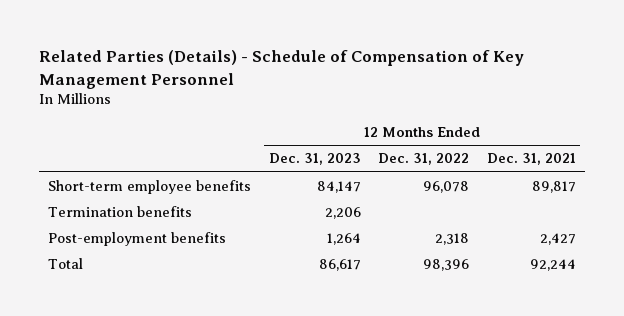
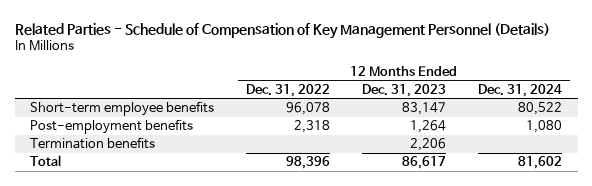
[39,49,525,89] Related Parties (Details) - Schedule of Compensation of Key Management Personnel -> [14,22,550,39] Related Parties - Schedule of Compensation of Key Management Personnel (Details)
[487,153,577,166] Dec. 31, 2021 -> none
none -> [477,83,562,97] Dec. 31, 2024
[316,181,361,194] 84,147 -> [402,102,447,116] 83,147
[48,206,193,218] Termination benefits -> [30,137,156,150] Termination benefits

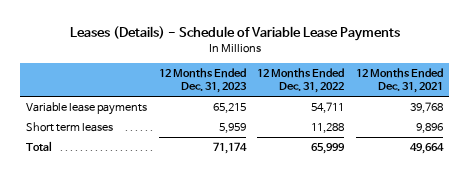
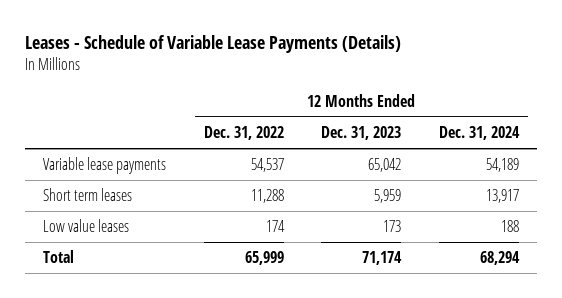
[69,26,400,42] Leases (Details) - Schedule of Variable Lease Payments -> [24,34,401,53] Leases - Schedule of Variable Lease Payments (Details)
[356,68,444,94] 12 Months Ended Dec. 31, 2021 -> none
none -> [438,126,520,141] Dec. 31, 2024
[212,102,246,113] 65,215 -> [368,158,402,173] 65,042
[311,101,345,113] 54,711 -> [250,158,284,173] 54,537
none -> [43,219,130,233] Low value leases

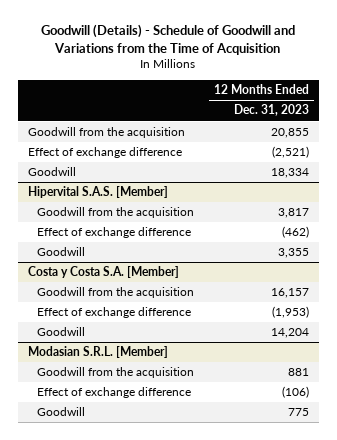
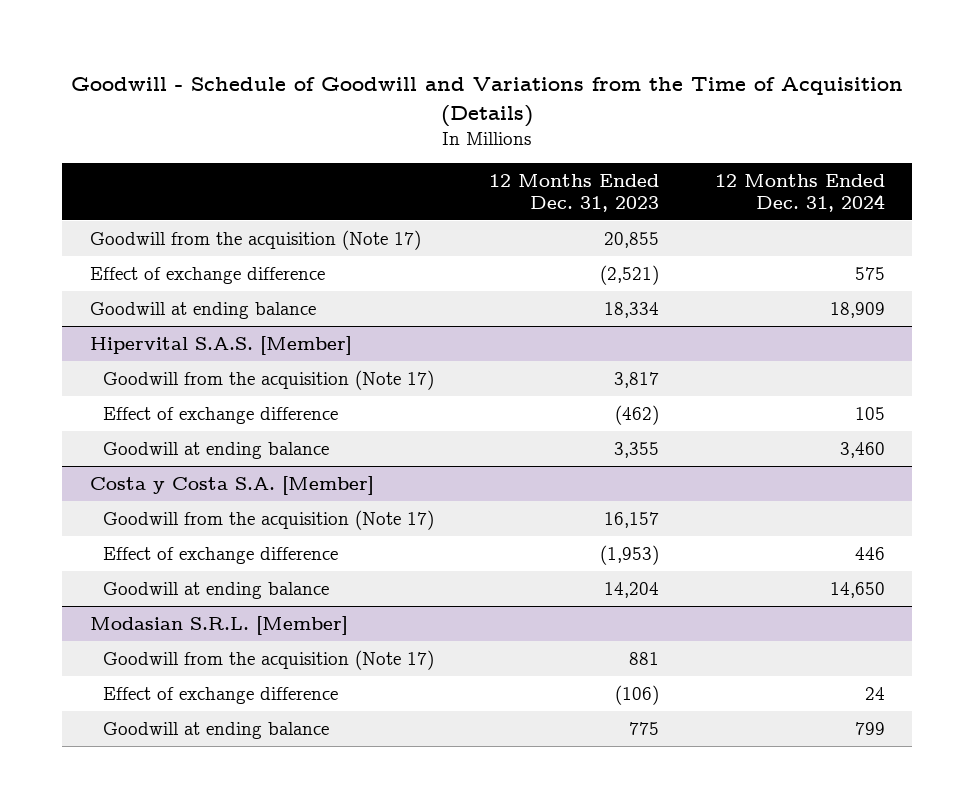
[41,24,296,56] Goodwill (Details) - Schedule of Goodwill and Variations from the Time of Acquisition -> [71,77,904,127] Goodwill - Schedule of Goodwill and Variations from the Time of Acquisition (Details)
none -> [714,173,885,212] 12 Months Ended Dec. 31, 2024
[27,127,185,139] Goodwill from the acquisition -> [90,229,422,250] Goodwill from the acquisition (Note 17)
[27,167,76,177] Goodwill -> [90,301,317,319] Goodwill at ending balance
[36,207,194,219] Goodwill from the acquisition -> [103,369,435,390] Goodwill from the acquisition (Note 17)
[36,247,85,257] Goodwill -> [103,441,330,459] Goodwill at ending balance
[36,287,194,299] Goodwill from the acquisition -> [103,509,435,530] Goodwill from the acquisition (Note 17)
[36,327,85,337] Goodwill -> [103,581,330,599] Goodwill at ending balance
[36,367,194,379] Goodwill from the acquisition -> [103,649,435,670] Goodwill from the acquisition (Note 17)
[36,407,85,417] Goodwill -> [103,721,330,739] Goodwill at ending balance

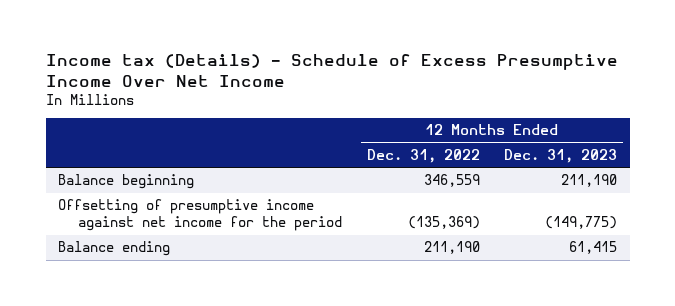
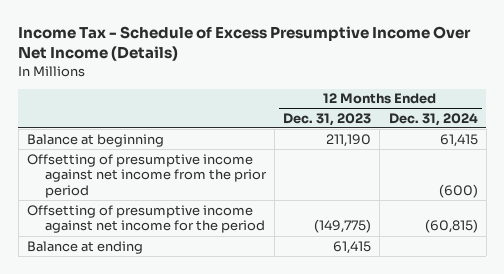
[45,54,618,87] Income tax (Details) - Schedule of Excess Presumptive Income Over Net Income -> [18,26,472,62] Income Tax - Schedule of Excess Presumptive Income Over Net Income (Details)
[366,149,480,164] Dec. 31, 2022 -> none
none -> [388,112,478,126] Dec. 31, 2024
[57,174,194,190] Balance beginning -> [26,133,164,147] Balance at beginning
none -> [26,153,267,199] Offsetting of presumptive income against net income from the prior period
[57,241,170,257] Balance ending -> [26,240,143,254] Balance at ending

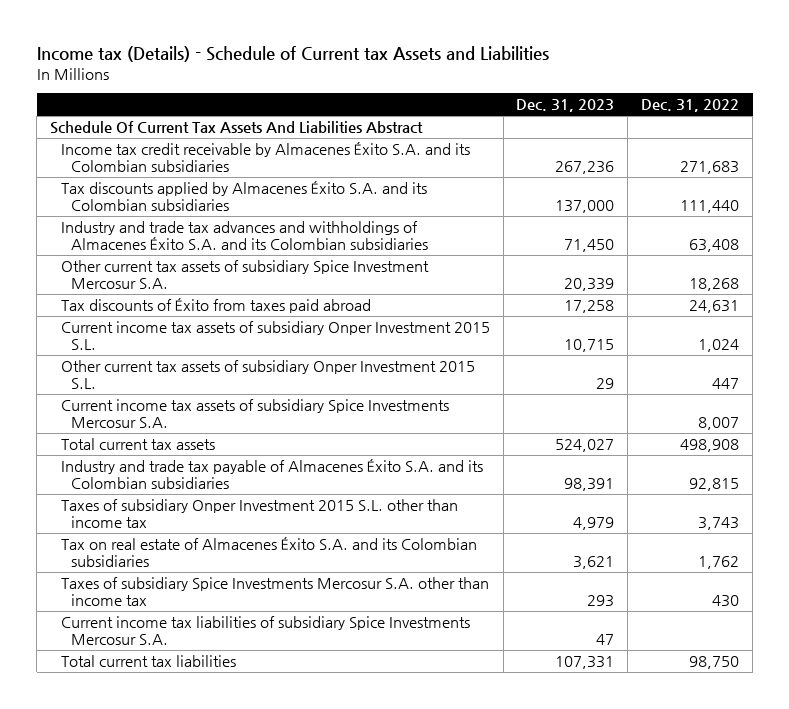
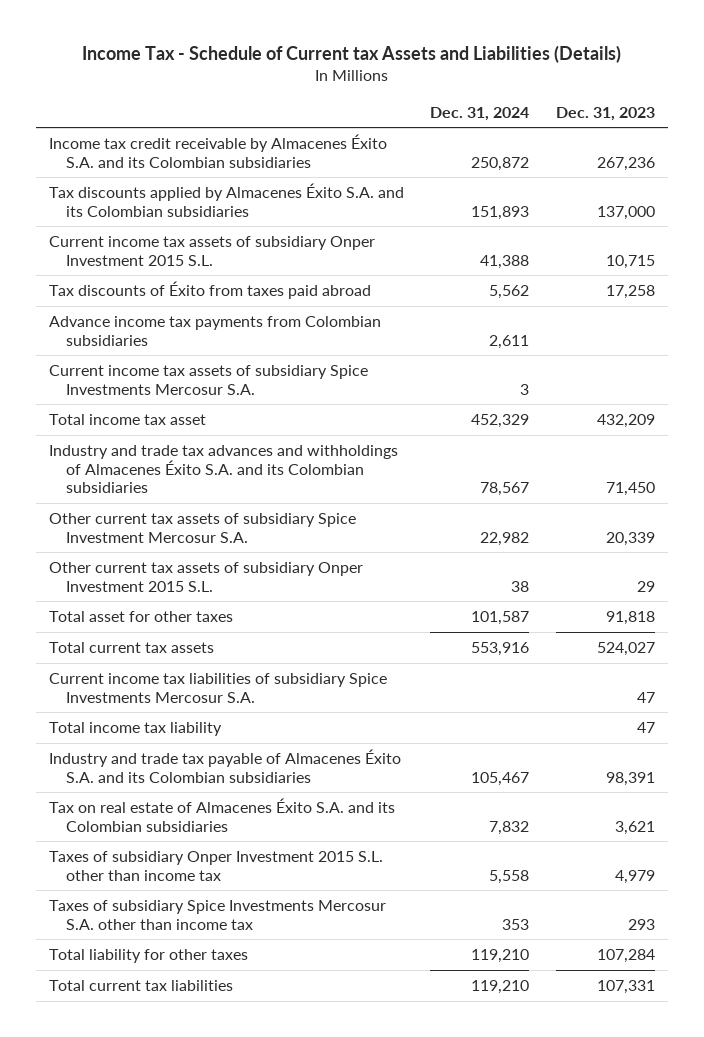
[36,46,549,63] Income tax (Details) - Schedule of Current tax Assets and Liabilities -> [81,45,621,64] Income Tax - Schedule of Current tax Assets and Liabilities (Details)
[641,99,740,113] Dec. 31, 2022 -> none
none -> [430,106,530,121] Dec. 31, 2024
[50,121,424,135] Schedule Of Current Tax Assets And Liabilities Abstract -> none
[60,321,490,350] Current income tax assets of subsidiary Onper Investment 2015 S.L. -> [49,235,376,266] Current income tax assets of subsidiary Onper Investment 2015 S.L.
[60,298,371,314] Tax discounts of Éxito from taxes paid abroad -> [49,280,372,299] Tax discounts of Éxito from taxes paid abroad
none -> [49,315,382,346] Advance income tax payments from Colombian subsidiaries
[60,399,449,428] Current income tax assets of subsidiary Spice Investments Mercosur S.A. -> [49,364,369,395] Current income tax assets of subsidiary Spice Investments Mercosur S.A.
none -> [49,413,207,425] Total income tax asset
none -> [49,610,234,622] Total asset for other taxes
[60,616,470,645] Current income tax liabilities of subsidiary Spice Investments Mercosur S.A. -> [49,672,388,703] Current income tax liabilities of subsidiary Spice Investments Mercosur S.A.
none -> [49,721,223,736] Total income tax liability
[60,499,458,528] Taxes of subsidiary Onper Investment 2015 S.L. other than income tax -> [49,850,384,881] Taxes of subsidiary Onper Investment 2015 S.L. other than income tax
none -> [49,948,249,963] Total liability for other taxes

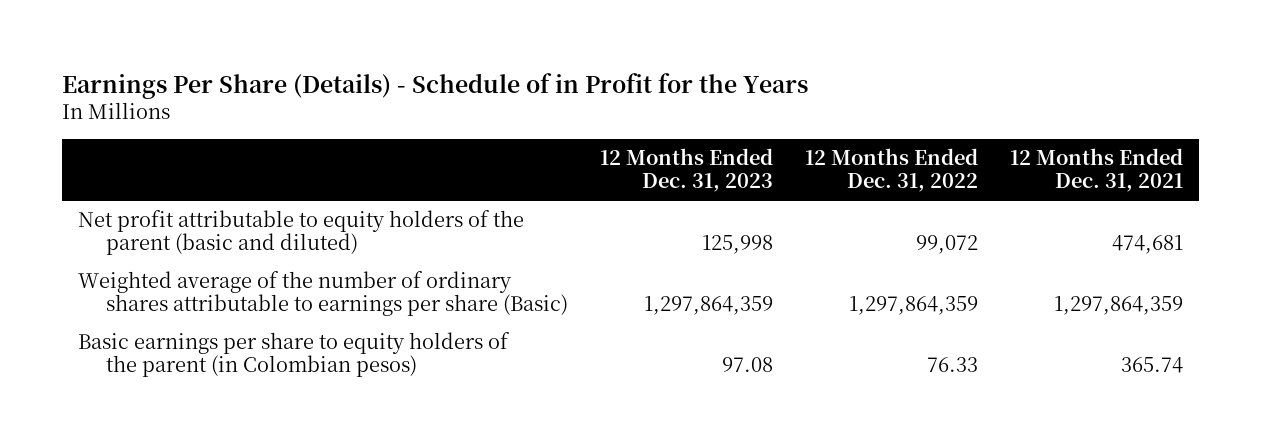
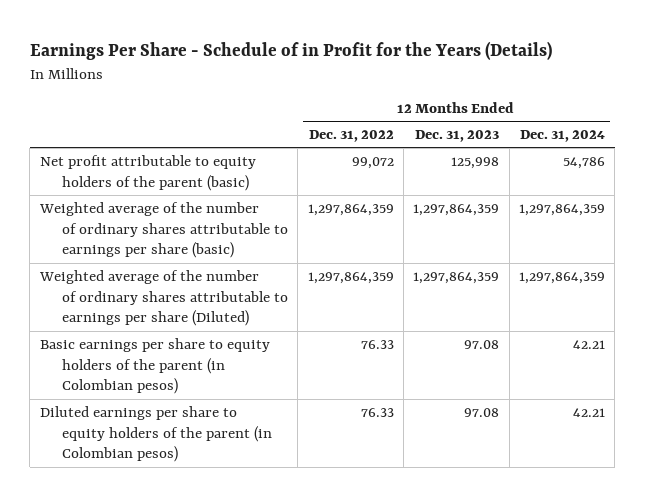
[61,72,808,99] Earnings Per Share (Details) - Schedule of in Profit for the Years -> [29,41,552,61] Earnings Per Share - Schedule of in Profit for the Years (Details)
[1009,148,1183,193] 12 Months Ended Dec. 31, 2021 -> none
none -> [519,130,605,143] Dec. 31, 2024
[77,210,524,256] Net profit attributable to equity holders of the parent (basic and diluted) -> [39,154,256,191] Net profit attributable to equity holders of the parent (basic)
[77,271,568,317] Weighted average of the number of ordinary shares attributable to earnings per share (Basic) -> [38,201,289,259] Weighted average of the number of ordinary shares attributable to earnings per share (basic)
none -> [38,269,289,327] Weighted average of the number of ordinary shares attributable to earnings per share (Diluted)
none -> [39,405,273,463] Diluted earnings per share to equity holders of the parent (in Colombian pesos)

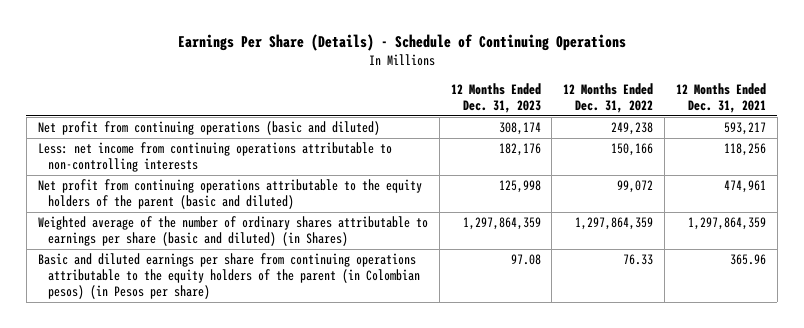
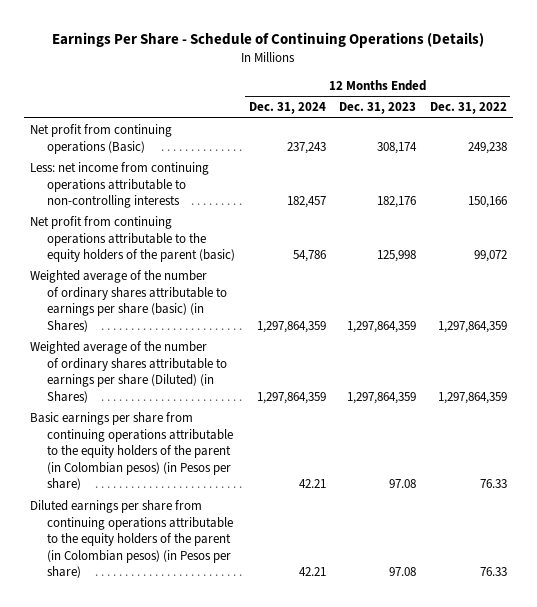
[177,34,626,52] Earnings Per Share (Details) - Schedule of Continuing Operations -> [52,32,485,49] Earnings Per Share - Schedule of Continuing Operations (Details)
[676,82,767,113] 12 Months Ended Dec. 31, 2021 -> none
none -> [248,102,326,115] Dec. 31, 2024
[37,121,380,136] Net profit from continuing operations (basic and diluted) -> [30,123,173,154] Net profit from continuing operations (Basic)
[37,179,422,210] Net profit from continuing operations attributable to the equity holders of the parent (basic and diluted) -> [30,215,236,263] Net profit from continuing operations attributable to the equity holders of the parent (basic)
[37,216,428,247] Weighted average of the number of ordinary shares attributable to earnings per share (basic and diluted) (in Shares) -> [30,269,228,332] Weighted average of the number of ordinary shares attributable to earnings per share (basic) (in Shares)
none -> [30,340,228,403] Weighted average of the number of ordinary shares attributable to earnings per share (Diluted) (in Shares)
[37,253,421,300] Basic and diluted earnings per share from continuing operations attributable to the equity holders of the parent (in Colombian pesos) (in Pesos per share) -> [30,411,234,491] Basic earnings per share from continuing operations attributable to the equity holders of the parent (in Colombian pesos) (in Pesos per share)
none -> [30,499,234,579] Diluted earnings per share from continuing operations attributable to the equity holders of the parent (in Colombian pesos) (in Pesos per share)

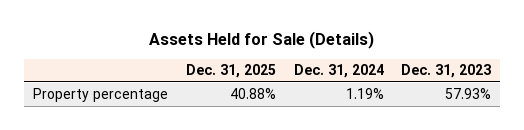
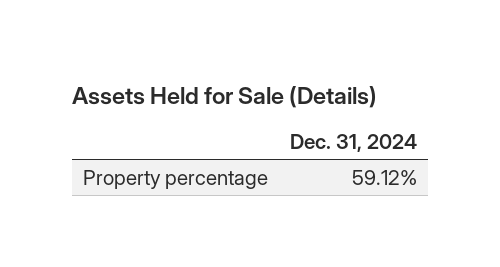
[185,64,276,79] Dec. 31, 2025 -> none
[401,64,492,79] Dec. 31, 2023 -> none
[345,88,384,100] 1.19% -> [352,170,418,186] 59.12%

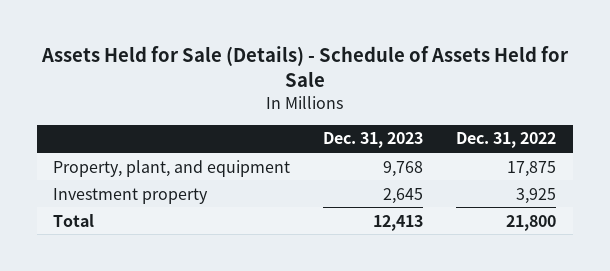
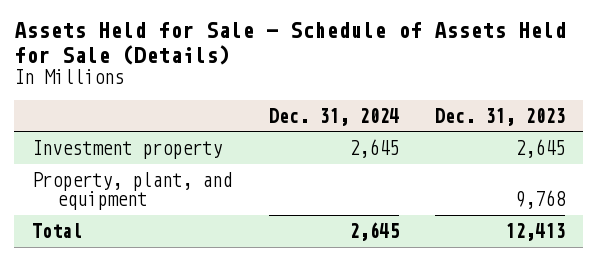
[40,45,569,87] Assets Held for Sale (Details) - Schedule of Assets Held for Sale -> [13,22,566,65] Assets Held for Sale - Schedule of Assets Held for Sale (Details)
[456,132,557,149] Dec. 31, 2022 -> none
none -> [268,107,399,126] Dec. 31, 2024
[53,159,291,177] Property, plant, and equipment -> [32,172,233,211] Property, plant, and equipment

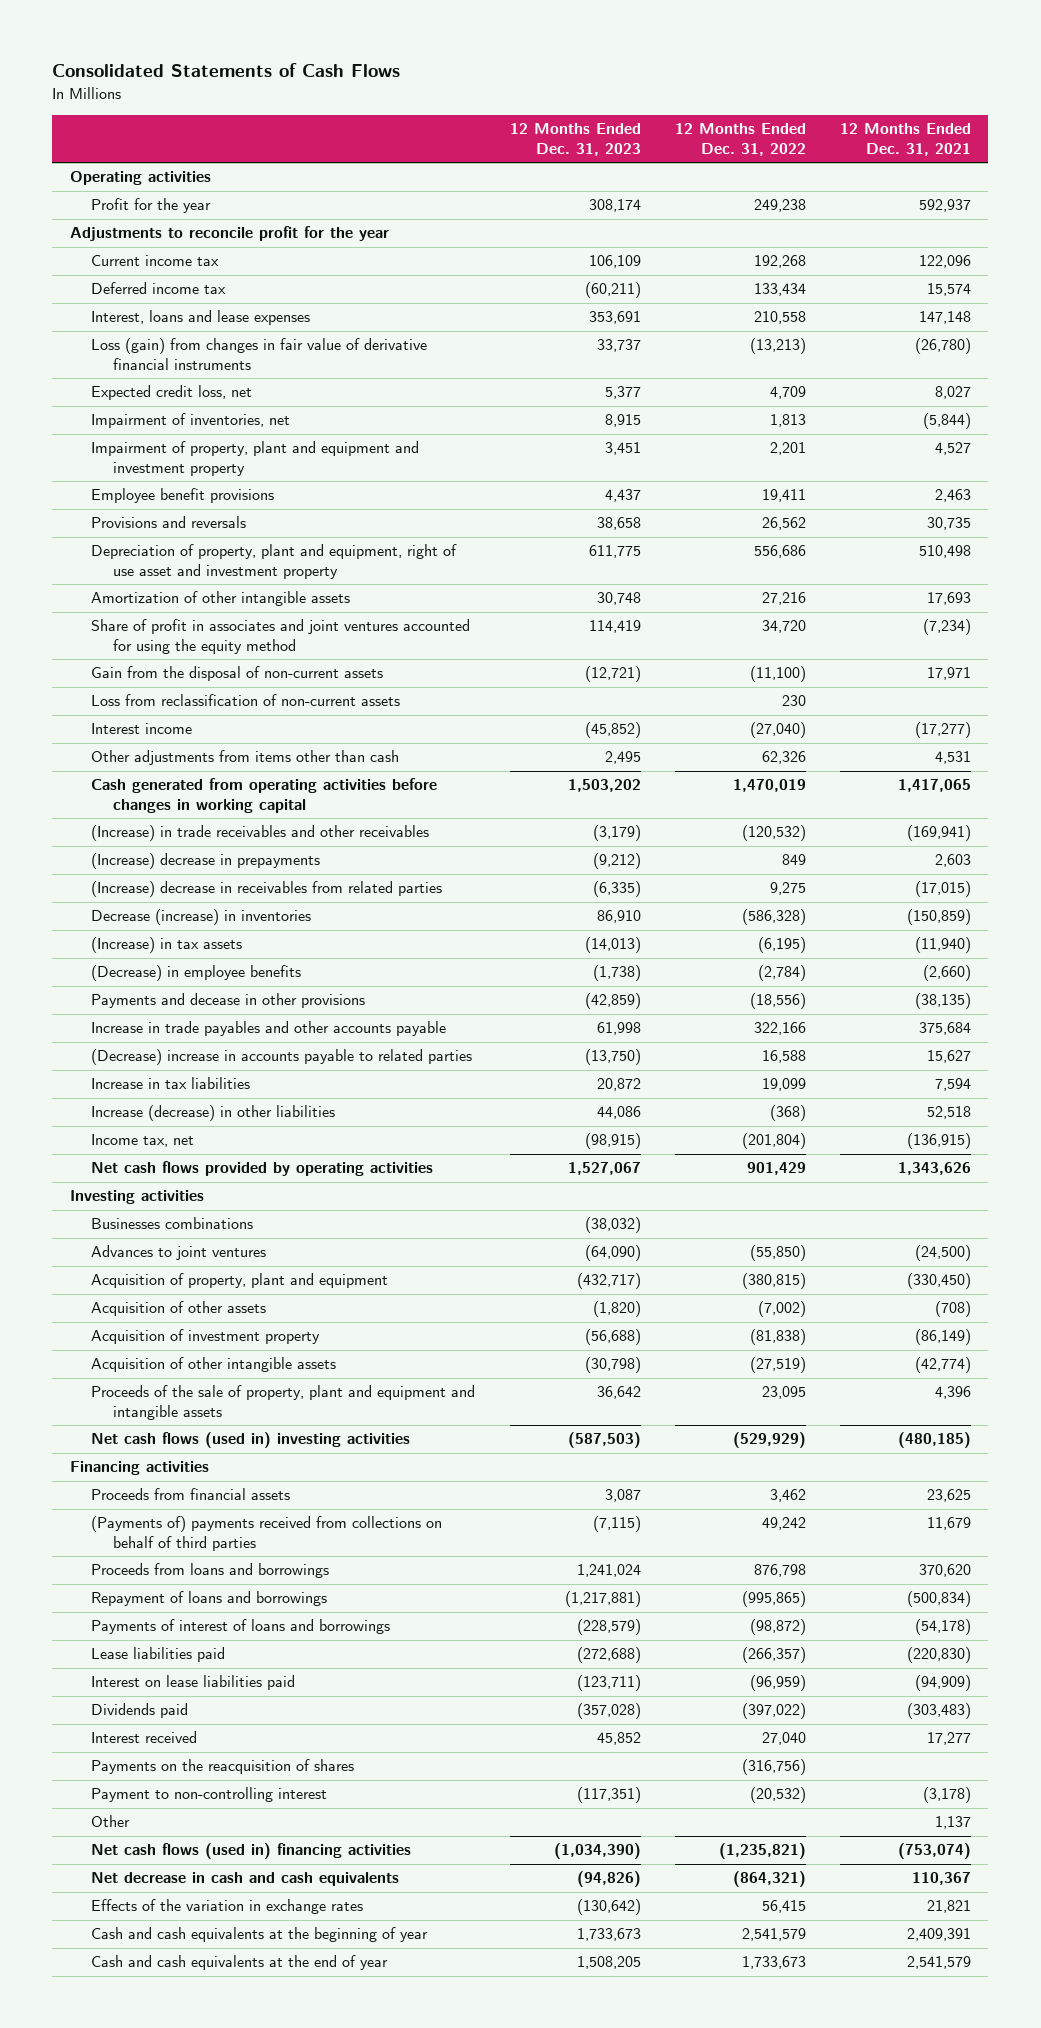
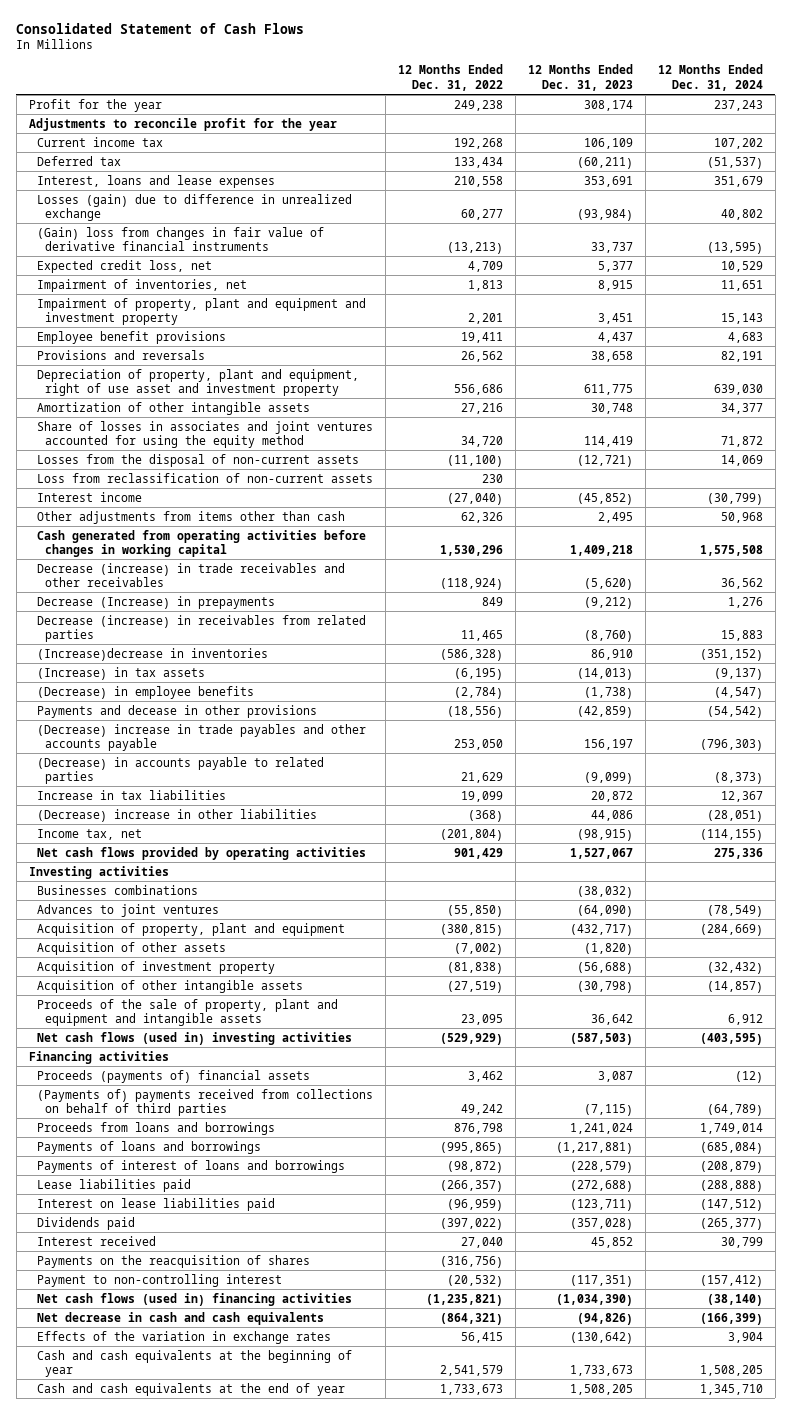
[52,63,401,78] Consolidated Statements of Cash Flows -> [16,22,305,34] Consolidated Statement of Cash Flows
[840,123,972,156] 12 Months Ended Dec. 31, 2021 -> none
none -> [657,64,763,91] 12 Months Ended Dec. 31, 2024
[69,171,211,186] Operating activities -> none
[91,282,227,295] Deferred income tax -> [36,155,121,166] Deferred tax
none -> [36,193,352,221] Losses (gain) due to difference in unrealized exchange
[91,338,428,371] Loss (gain) from changes in fair value of derivative financial instruments -> [36,226,324,251] (Gain) loss from changes in fair value of derivative financial instruments
[91,619,471,655] Share of profit in associates and joint ventures accounted for using the equity method -> [36,420,373,448] Share of losses in associates and joint ventures accounted for using the equity method
[91,666,384,682] Gain from the disposal of non-current assets -> [36,453,359,467] Losses from the disposal of non-current assets
[567,779,641,793] 1,503,202 -> [569,544,633,556] 1,409,218
[732,779,806,793] 1,470,019 -> [439,544,503,556] 1,530,296
[91,825,430,842] (Increase) in trade receivables and other receivables -> [36,562,345,587] Decrease (increase) in trade receivables and other receivables
[592,825,641,842] (3,179) -> [583,577,633,590] (5,620)
[741,825,806,842] (120,532) -> [439,577,503,590] (118,924)
[91,853,321,870] (Increase) decrease in prepayments -> [36,595,275,609] Decrease (Increase) in prepayments
[91,881,443,898] (Increase) decrease in receivables from related parties -> [36,614,366,642] Decrease (increase) in receivables from related parties
[592,881,641,898] (6,335) -> [583,629,633,642] (8,760)
[769,882,806,896] 9,275 -> [460,629,503,641] 11,465
[91,909,312,926] Decrease (increase) in inventories -> [36,647,268,661] (Increase)decrease in inventories
[91,1021,447,1037] Increase in trade payables and other accounts payable -> [36,723,366,751] (Decrease) increase in trade payables and other accounts payable
[596,1022,641,1036] 61,998 -> [583,738,633,750] 156,197
[753,1022,806,1036] 322,166 -> [453,738,503,750] 253,050
[91,1049,473,1066] (Decrease) increase in accounts payable to related parties -> [36,756,324,784] (Decrease) in accounts payable to related parties
[584,1049,641,1066] (13,750) -> [583,771,633,784] (9,099)
[761,1050,806,1064] 16,588 -> [460,771,503,783] 21,629
[91,1105,336,1122] Increase (decrease) in other liabilities -> [36,808,317,822] (Decrease) increase in other liabilities
[91,1488,291,1501] Proceeds from financial assets -> [36,1069,310,1083] Proceeds (payments of) financial assets
[91,1591,328,1607] Repayment of loans and borrowings -> [36,1140,261,1154] Payments of loans and borrowings
[91,1815,131,1828] Other -> none

